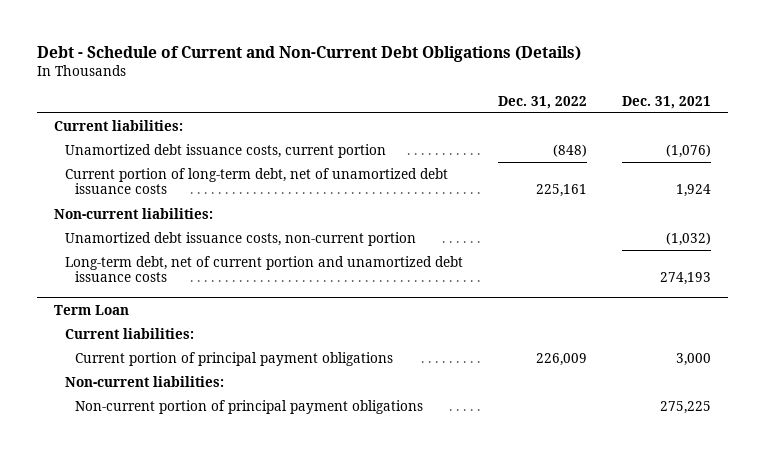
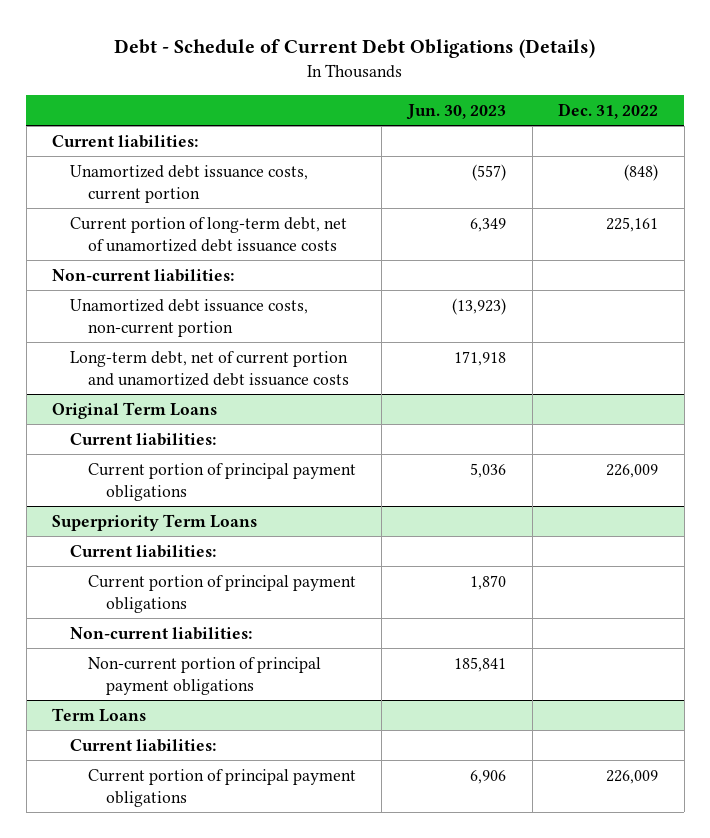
[36,45,581,62] Debt - Schedule of Current and Non-Current Debt Obligations (Details) -> [114,39,596,59] Debt - Schedule of Current Debt Obligations (Details)
[621,95,711,109] Dec. 31, 2021 -> none
none -> [405,103,506,120] Jun. 30, 2023
none -> [52,401,218,419] Original Term Loans
none -> [70,432,217,446] Current liabilities:
none -> [87,462,356,501] Current portion of principal payment obligations
none -> [52,513,258,531] Superpriority Term Loans
none -> [70,544,217,558] Current liabilities:
none -> [87,574,356,613] Current portion of principal payment obligations
none -> [70,626,253,640] Non-current liabilities:
none -> [87,656,321,695] Non-current portion of principal payment obligations
[54,304,130,315] Term Loan -> [52,707,147,722] Term Loans
[64,375,224,387] Non-current liabilities: -> none
[74,399,423,414] Non-current portion of principal payment obligations -> none

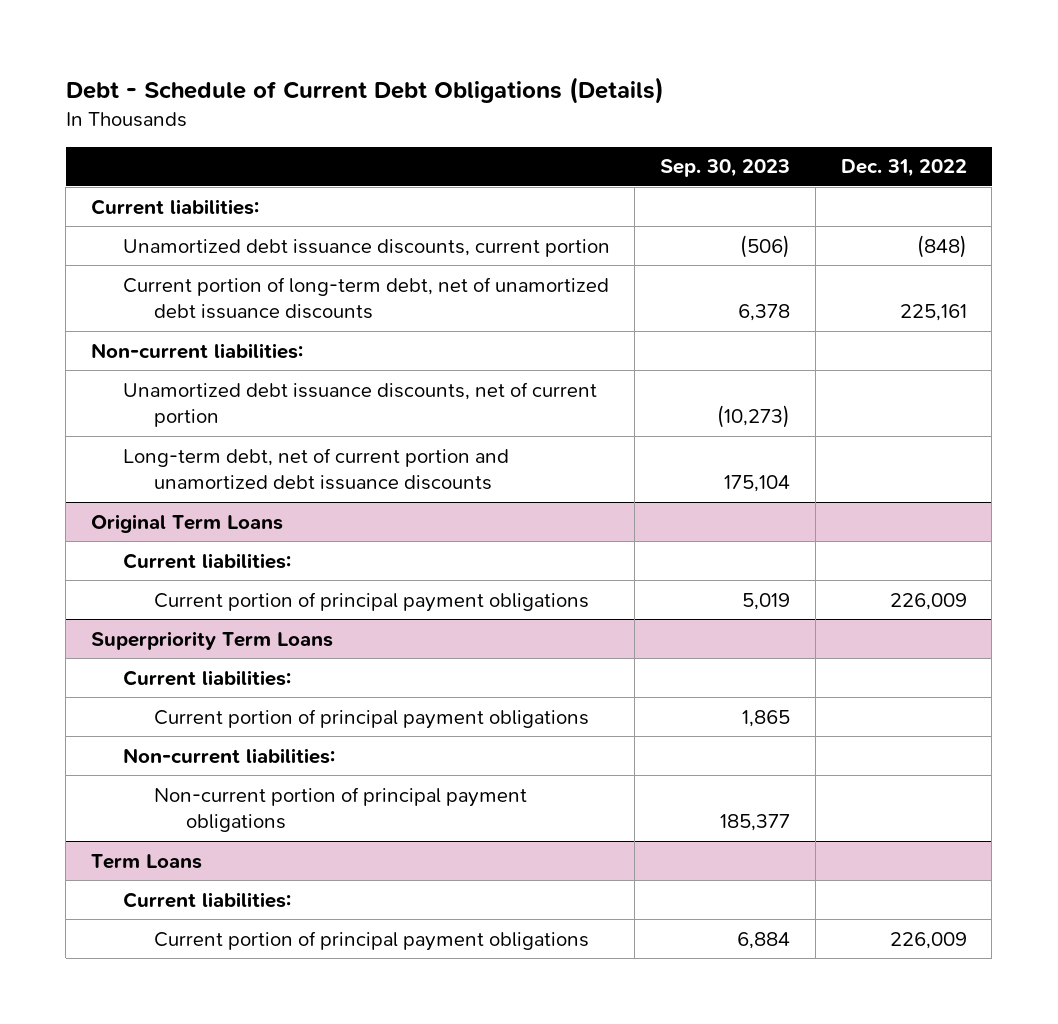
[405,103,506,120] Jun. 30, 2023 -> none
none -> [660,159,791,178] Sep. 30, 2023
[70,164,309,203] Unamortized debt issuance costs, current portion -> [122,238,610,257] Unamortized debt issuance discounts, current portion
[70,216,348,252] Current portion of long-term debt, net of unamortized debt issuance costs -> [122,276,609,320] Current portion of long-term debt, net of unamortized debt issuance discounts
[70,298,309,337] Unamortized debt issuance costs, non-current portion -> [122,381,597,428] Unamortized debt issuance discounts, net of current portion
[70,350,349,386] Long-term debt, net of current portion and unamortized debt issuance costs -> [122,447,509,491] Long-term debt, net of current portion and unamortized debt issuance discounts

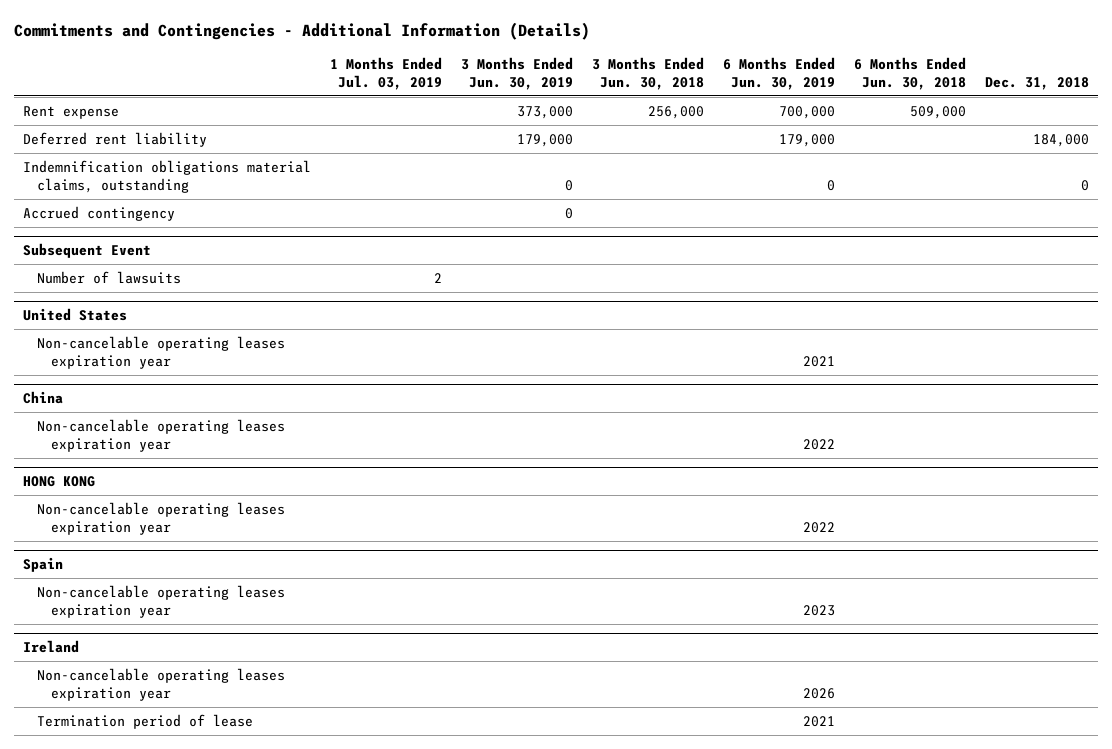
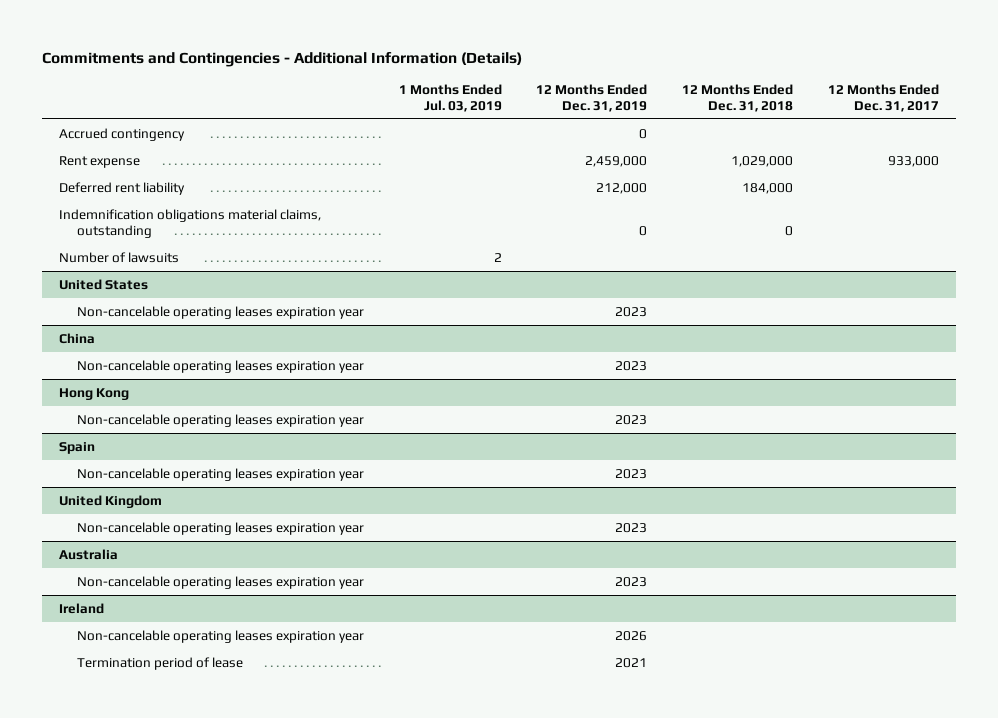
[461,56,574,90] 3 Months Ended Jun. 30, 2019 -> none
[592,56,705,90] 3 Months Ended Jun. 30, 2018 -> none
[723,56,836,90] 6 Months Ended Jun. 30, 2019 -> none
[854,56,967,90] 6 Months Ended Jun. 30, 2018 -> none
[985,76,1090,90] Dec. 31, 2018 -> none
none -> [536,84,648,113] 12 Months Ended Dec. 31, 2019
none -> [681,84,793,113] 12 Months Ended Dec. 31, 2018
none -> [827,84,939,113] 12 Months Ended Dec. 31, 2017
[23,205,176,221] Accrued contingency -> [59,127,186,141] Accrued contingency
[23,243,152,259] Subsequent Event -> none
[36,270,181,284] Number of lawsuits -> none
none -> [59,251,180,263] Number of lawsuits
[23,476,96,488] HONG KONG -> [59,387,130,400] Hong Kong
none -> [59,494,163,508] United Kingdom
none -> [76,521,364,535] Non-cancelable operating leases expiration year
none -> [59,548,119,560] Australia
none -> [76,575,364,589] Non-cancelable operating leases expiration year

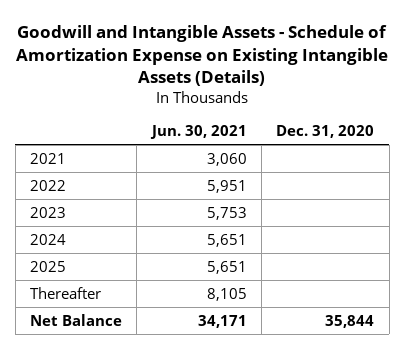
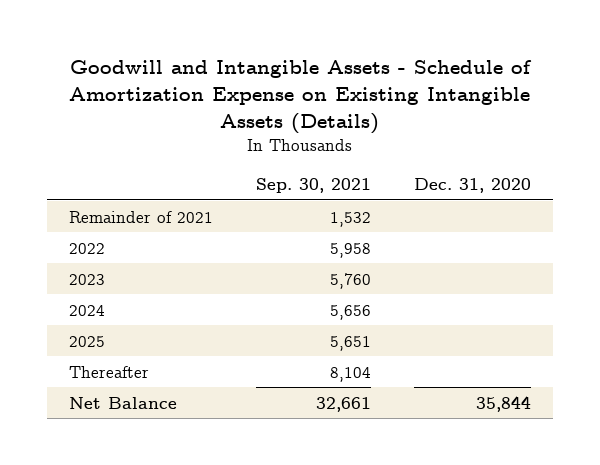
[149,124,247,139] Jun. 30, 2021 -> none
none -> [256,177,372,193] Sep. 30, 2021
[30,152,67,164] 2021 -> [68,210,213,223] Remainder of 2021

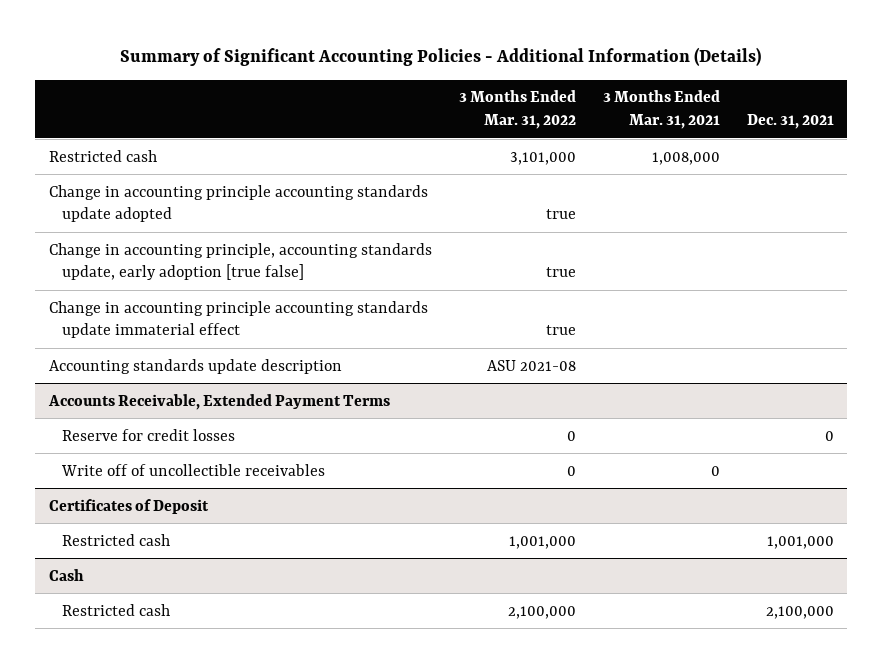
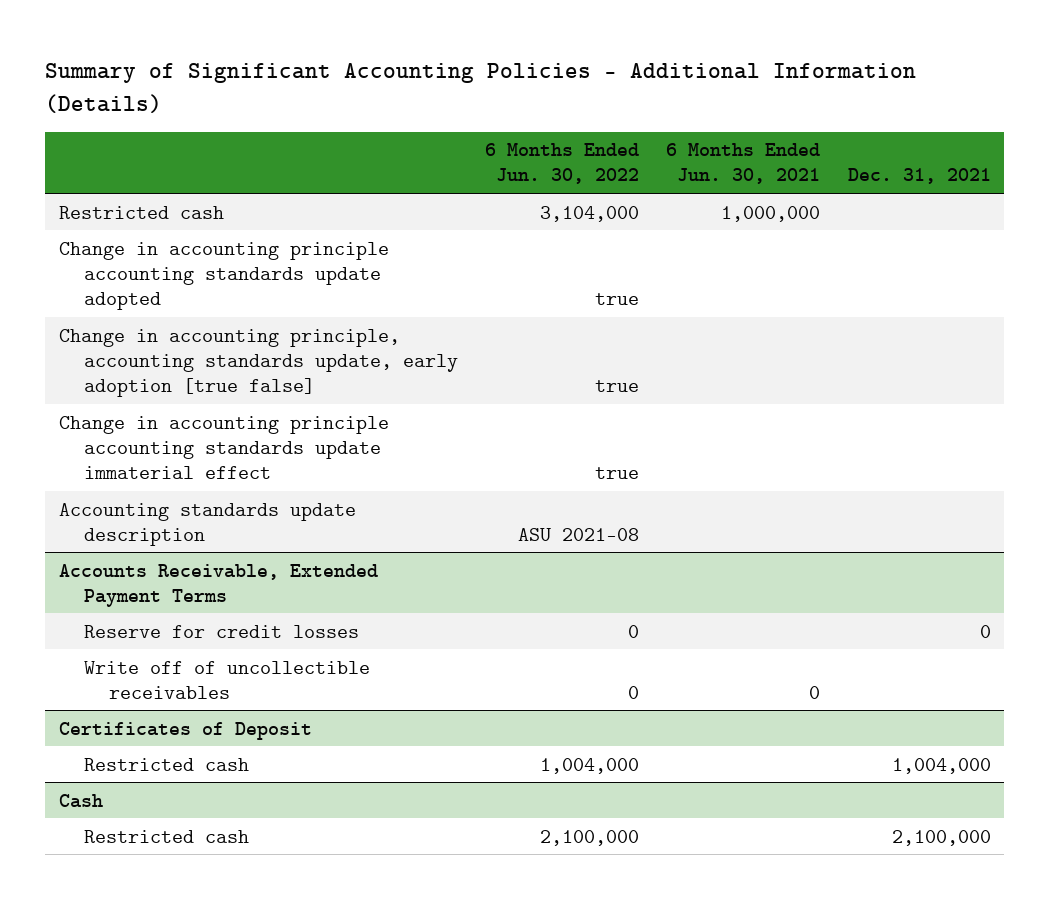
[458,90,576,129] 3 Months Ended Mar. 31, 2022 -> none
[602,90,720,129] 3 Months Ended Mar. 31, 2021 -> none
none -> [485,143,640,185] 6 Months Ended Jun. 30, 2022
none -> [666,143,821,185] 6 Months Ended Jun. 30, 2021
[766,535,834,549] 1,001,000 -> [891,757,991,774] 1,004,000

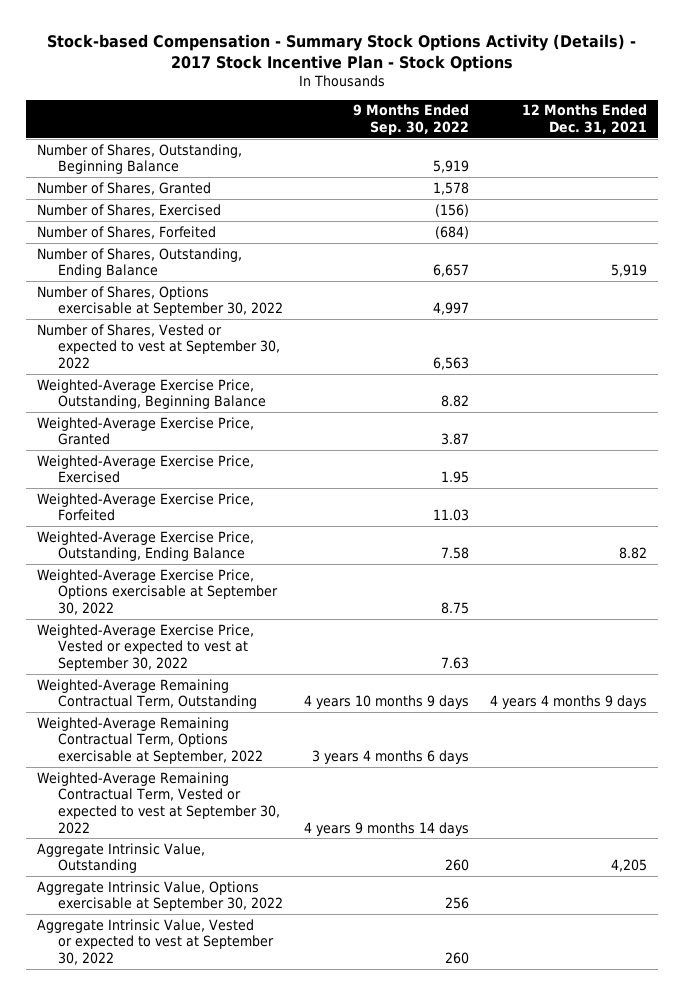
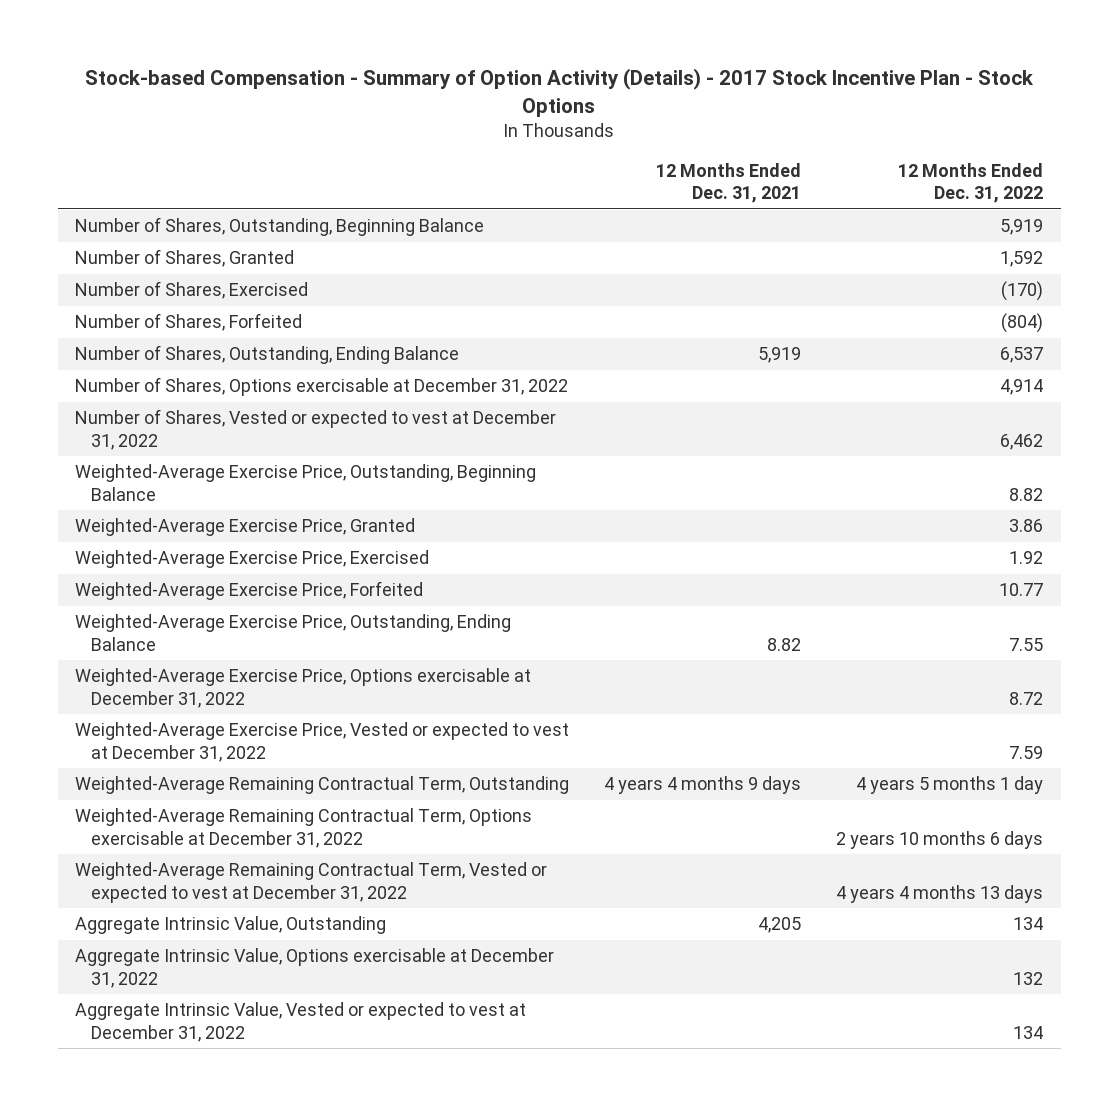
[47,34,637,72] Stock-based Compensation - Summary Stock Options Activity (Details) - 2017 Stock Incentive Plan - Stock Options -> [85,68,1035,117] Stock-based Compensation - Summary of Option Activity (Details) - 2017 Stock Incentive Plan - Stock Options
[352,104,469,135] 9 Months Ended Sep. 30, 2022 -> none
none -> [898,162,1044,204] 12 Months Ended Dec. 31, 2022
[36,285,283,317] Number of Shares, Options exercisable at September 30, 2022 -> [75,377,569,397] Number of Shares, Options exercisable at December 31, 2022
[36,323,280,369] Number of Shares, Vested or expected to vest at September 30, 2022 -> [75,409,557,450] Number of Shares, Vested or expected to vest at December 31, 2022
[36,568,278,615] Weighted-Average Exercise Price, Options exercisable at September 30, 2022 -> [75,668,532,708] Weighted-Average Exercise Price, Options exercisable at December 31, 2022
[36,623,254,671] Weighted-Average Exercise Price, Vested or expected to vest at September 30, 2022 -> [75,722,570,762] Weighted-Average Exercise Price, Vested or expected to vest at December 31, 2022
[36,716,263,764] Weighted-Average Remaining Contractual Term, Options exercisable at September, 2022 -> [75,808,533,848] Weighted-Average Remaining Contractual Term, Options exercisable at December 31, 2022
[36,771,280,834] Weighted-Average Remaining Contractual Term, Vested or expected to vest at September 30, 2022 -> [75,862,548,903] Weighted-Average Remaining Contractual Term, Vested or expected to vest at December 31, 2022
[36,880,283,912] Aggregate Intrinsic Value, Options exercisable at September 30, 2022 -> [75,948,555,988] Aggregate Intrinsic Value, Options exercisable at December 31, 2022
[36,918,274,965] Aggregate Intrinsic Value, Vested or expected to vest at September 30, 2022 -> [75,1002,527,1042] Aggregate Intrinsic Value, Vested or expected to vest at December 31, 2022

